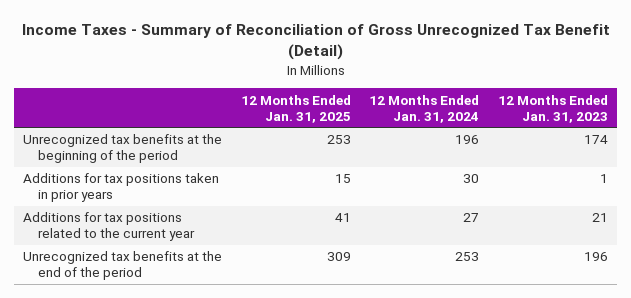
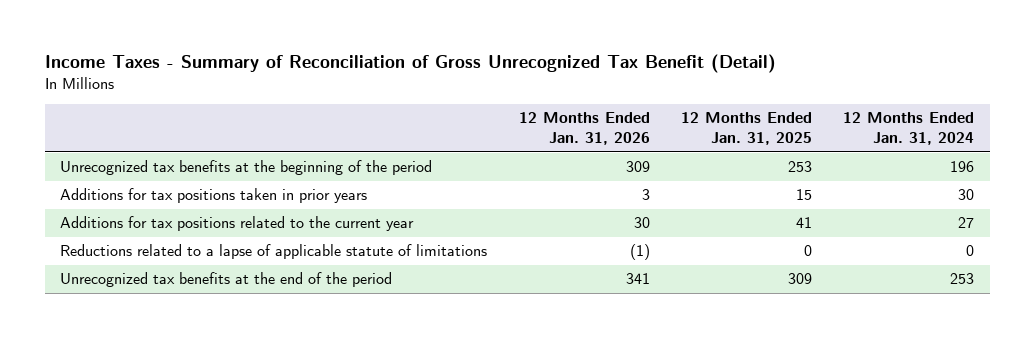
[497,94,608,123] 12 Months Ended Jan. 31, 2023 -> none
none -> [518,112,650,146] 12 Months Ended Jan. 31, 2026
none -> [60,244,488,260] Reductions related to a lapse of applicable statute of limitations

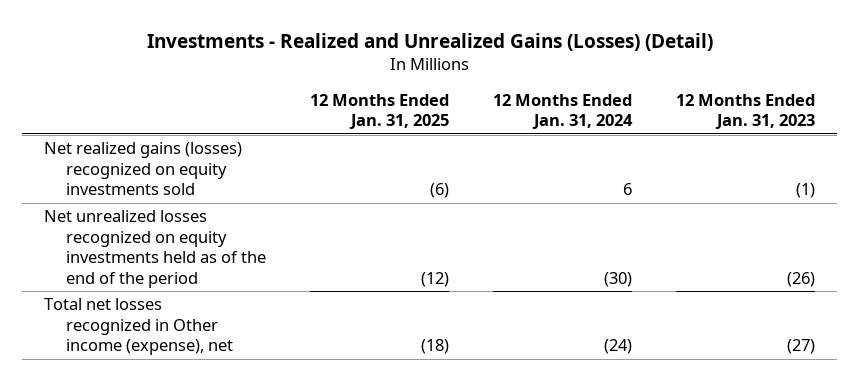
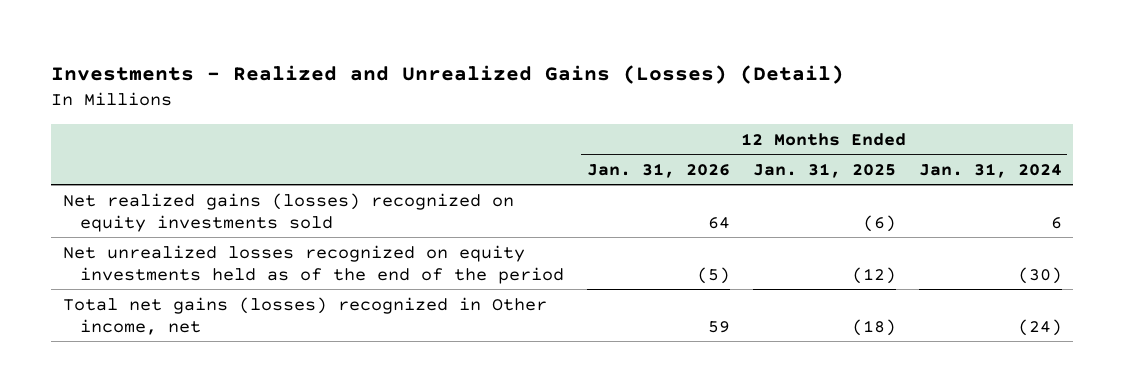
[675,93,815,130] 12 Months Ended Jan. 31, 2023 -> none
none -> [586,162,730,178] Jan. 31, 2026
[44,298,233,356] Total net losses recognized in Other income (expense), net -> [62,296,547,335] Total net gains (losses) recognized in Other income, net

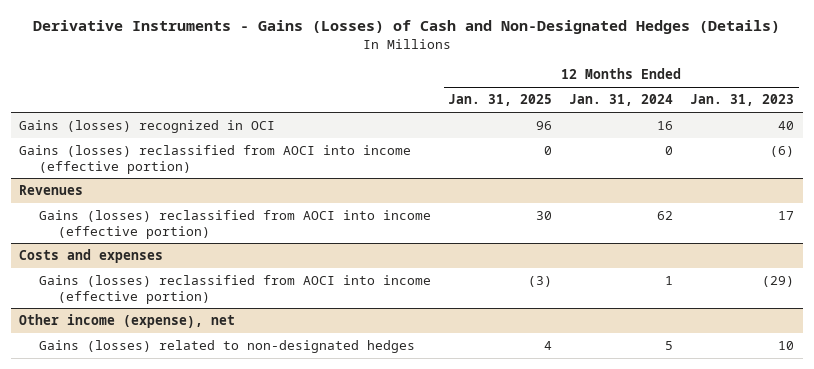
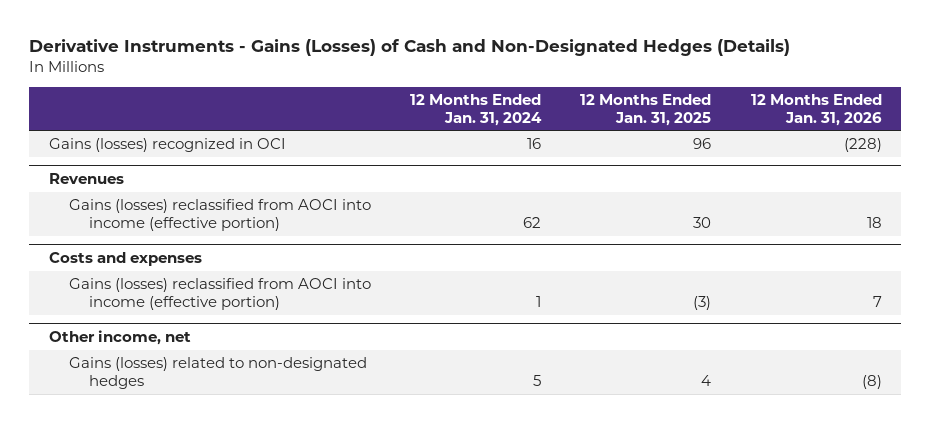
[690,94,795,107] Jan. 31, 2023 -> none
none -> [750,93,882,126] 12 Months Ended Jan. 31, 2026
[19,145,412,174] Gains (losses) reclassified from AOCI into income (effective portion) -> none
[19,314,236,329] Other income (expense), net -> [48,330,191,346] Other income, net

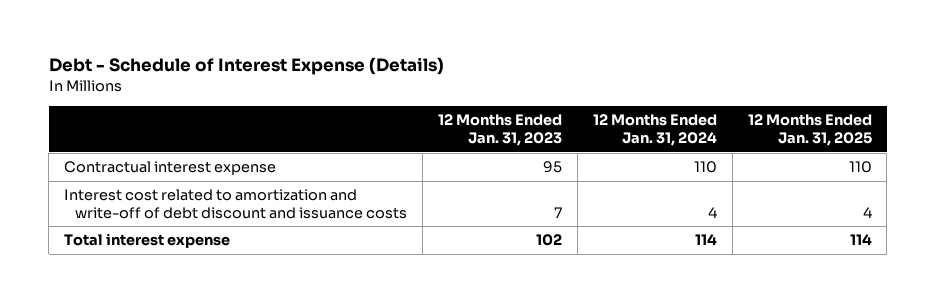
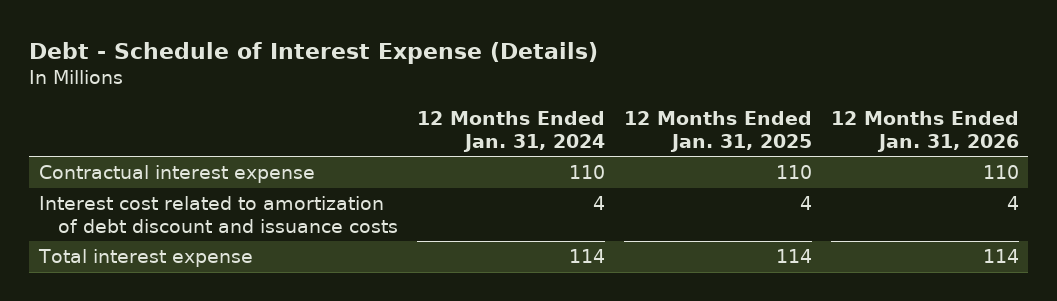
[437,114,562,146] 12 Months Ended Jan. 31, 2023 -> none
none -> [830,111,1019,152] 12 Months Ended Jan. 31, 2026
[63,189,407,219] Interest cost related to amortization and write-off of debt discount and issuance costs -> [38,196,398,233] Interest cost related to amortization of debt discount and issuance costs

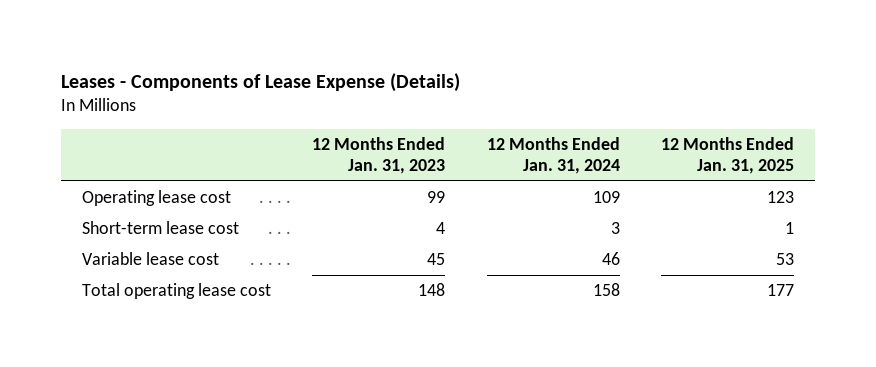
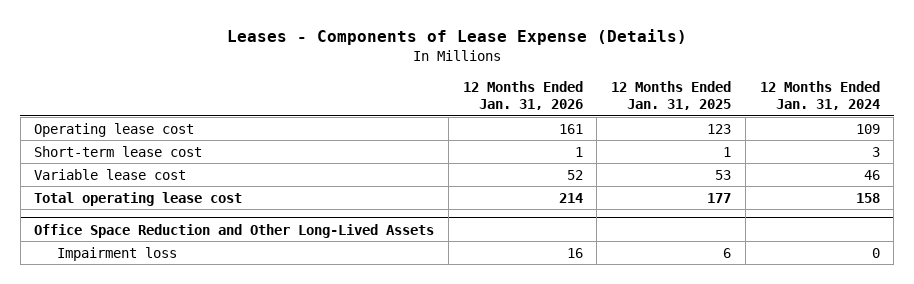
[312,137,446,174] 12 Months Ended Jan. 31, 2023 -> none
none -> [462,80,583,111] 12 Months Ended Jan. 31, 2026
none -> [34,223,435,238] Office Space Reduction and Other Long-Lived Assets
none -> [56,246,177,261] Impairment loss

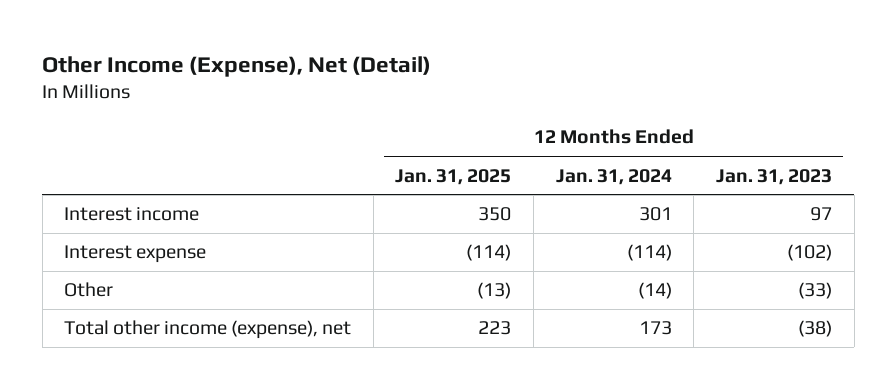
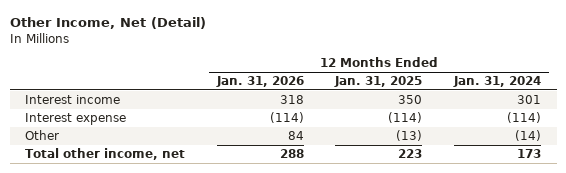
[42,56,432,78] Other Income (Expense), Net (Detail) -> [9,17,206,30] Other Income, Net (Detail)
[715,168,832,185] Jan. 31, 2023 -> none
none -> [215,76,304,88] Jan. 31, 2026
[64,320,352,340] Total other income (expense), net -> [25,148,186,161] Total other income, net

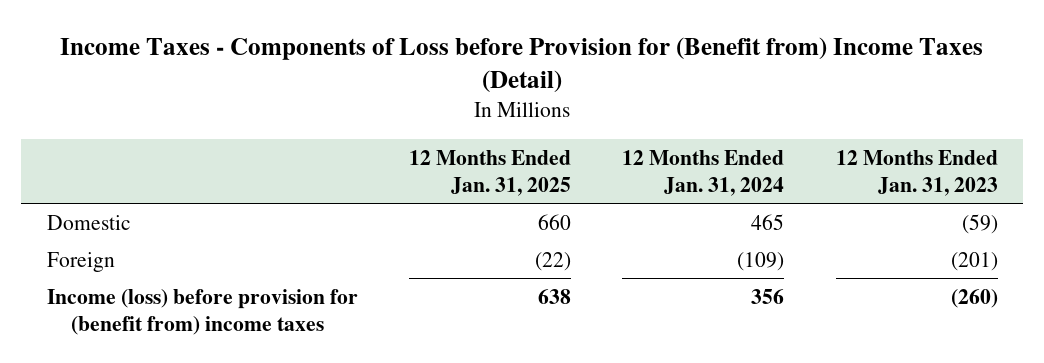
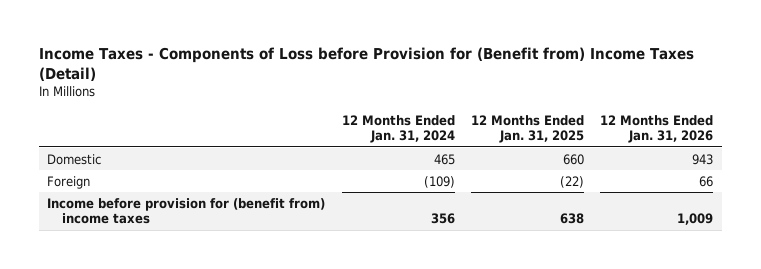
[835,149,998,197] 12 Months Ended Jan. 31, 2023 -> none
none -> [600,114,714,144] 12 Months Ended Jan. 31, 2026
[46,288,358,336] Income (loss) before provision for (benefit from) income taxes -> [47,197,326,225] Income before provision for (benefit from) income taxes

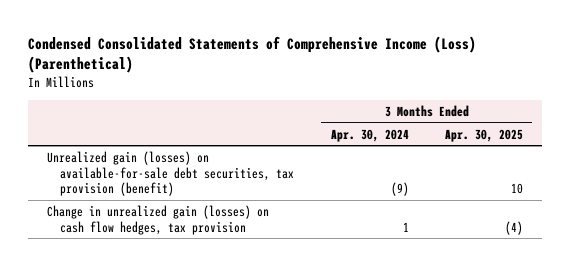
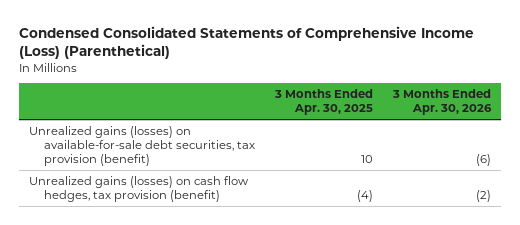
[330,128,409,142] Apr. 30, 2024 -> none
none -> [391,89,492,116] 3 Months Ended Apr. 30, 2026
[46,150,294,197] Unrealized gain (losses) on available-for-sale debt securities, tax provision (benefit) -> [29,125,255,167] Unrealized gains (losses) on available-for-sale debt securities, tax provision (benefit)
[46,204,269,235] Change in unrealized gain (losses) on cash flow hedges, tax provision -> [29,175,250,203] Unrealized gains (losses) on cash flow hedges, tax provision (benefit)

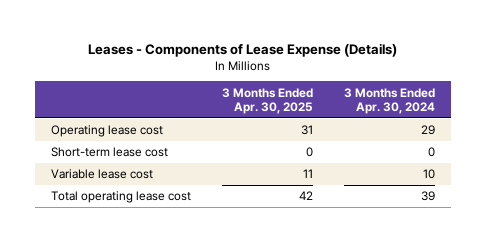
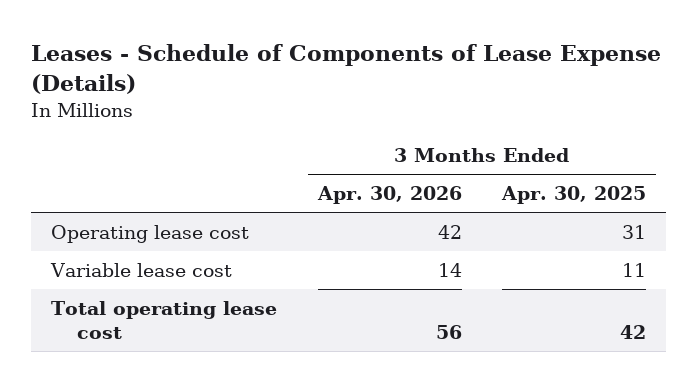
[87,42,397,57] Leases - Components of Lease Expense (Details) -> [31,43,662,94] Leases - Schedule of Components of Lease Expense (Details)
[344,87,436,115] 3 Months Ended Apr. 30, 2024 -> none
none -> [316,186,462,205] Apr. 30, 2026
[50,147,168,158] Short-term lease cost -> none

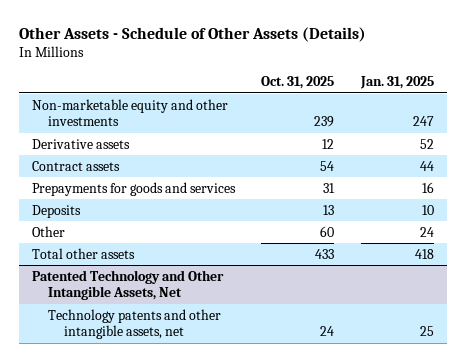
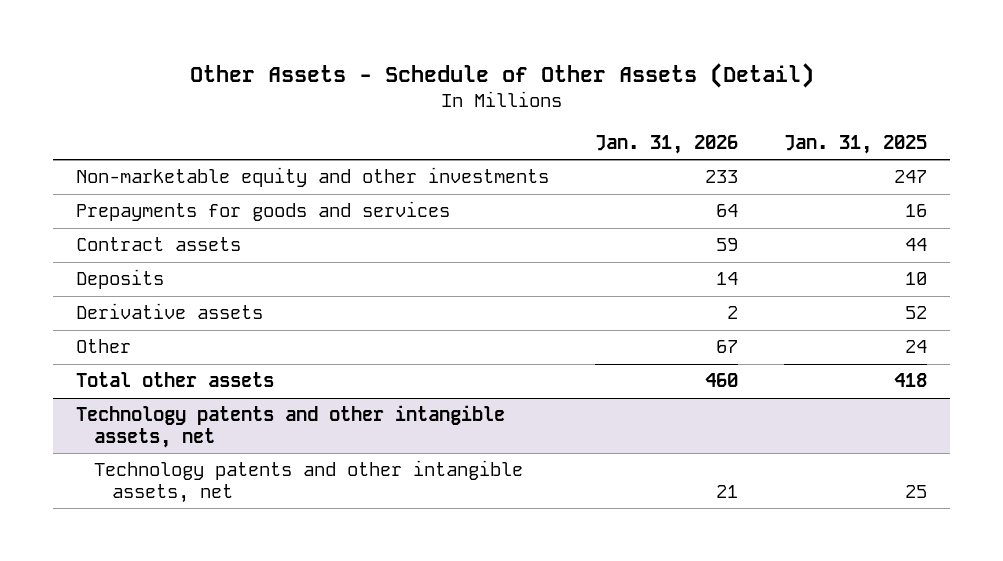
[18,27,366,43] Other Assets - Schedule of Other Assets (Details) -> [189,62,814,88] Other Assets - Schedule of Other Assets (Detail)
[261,76,335,90] Oct. 31, 2025 -> none
none -> [595,134,739,154] Jan. 31, 2026
[31,160,120,171] Contract assets -> [76,237,242,252] Contract assets
[31,138,130,149] Derivative assets -> [76,303,264,320] Derivative assets
[31,269,224,301] Patented Technology and Other Intangible Assets, Net -> [76,405,506,449] Technology patents and other intangible assets, net

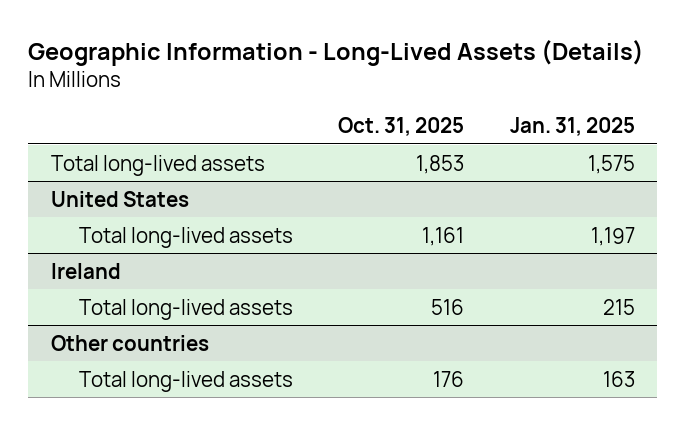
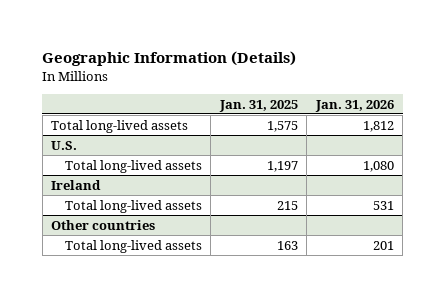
[28,39,645,66] Geographic Information - Long-Lived Assets (Details) -> [42,50,297,66] Geographic Information (Details)
[338,117,465,137] Oct. 31, 2025 -> none
none -> [314,99,394,112] Jan. 31, 2026
[51,190,190,207] United States -> [51,140,78,150] U.S.

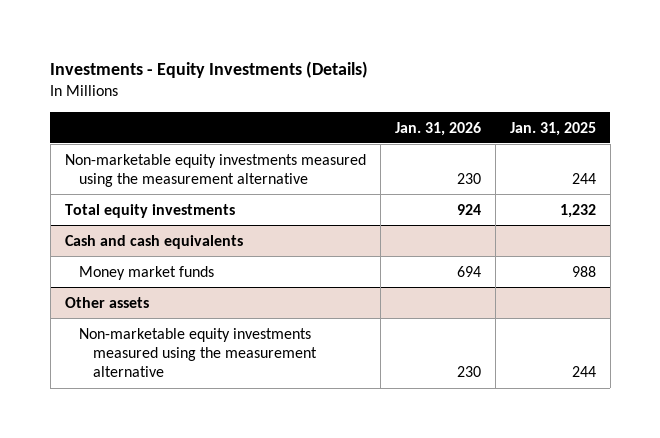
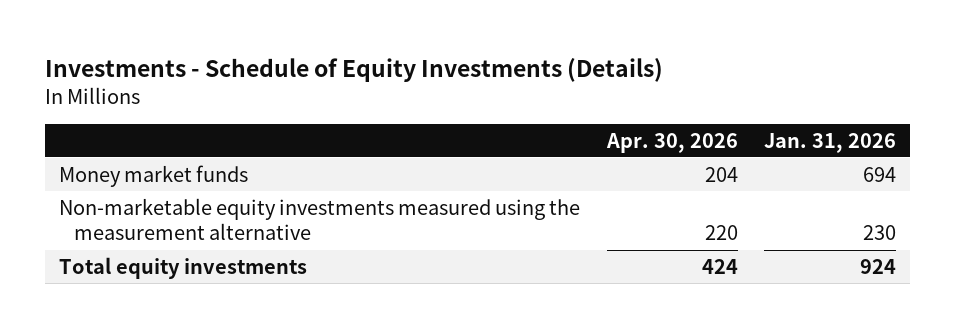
[50,60,369,78] Investments - Equity Investments (Details) -> [45,57,664,82] Investments - Schedule of Equity Investments (Details)
[509,121,596,136] Jan. 31, 2025 -> none
none -> [605,132,738,153] Apr. 30, 2026
[64,153,366,187] Non-marketable equity investments measured using the measurement alternative -> none
[64,234,243,249] Cash and cash equivalents -> none
[64,296,149,308] Other assets -> none
[64,203,235,218] Total equity investments -> [58,256,307,279] Total equity investments

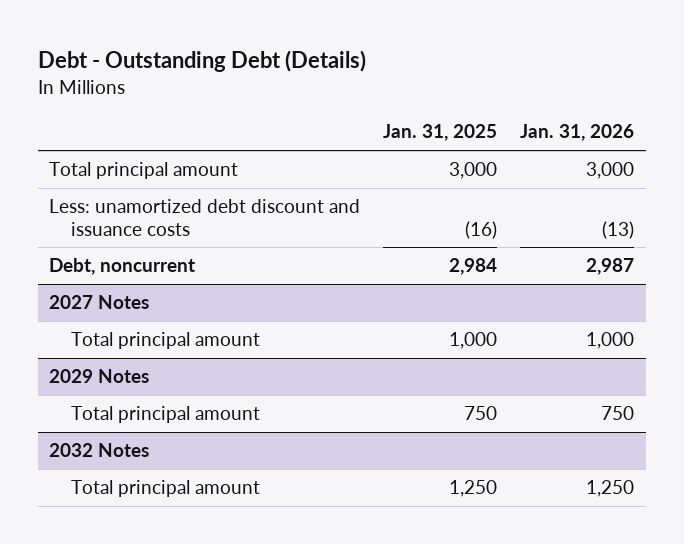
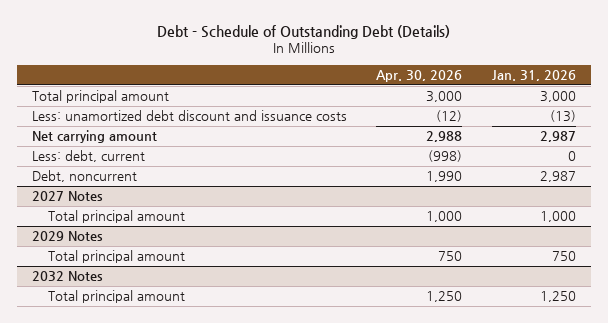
[37,49,366,72] Debt - Outstanding Debt (Details) -> [156,24,450,39] Debt - Schedule of Outstanding Debt (Details)
[383,124,498,142] Jan. 31, 2025 -> none
none -> [376,69,463,82] Apr. 30, 2026
none -> [31,130,157,144] Net carrying amount
none -> [31,150,145,163] Less: debt, current

